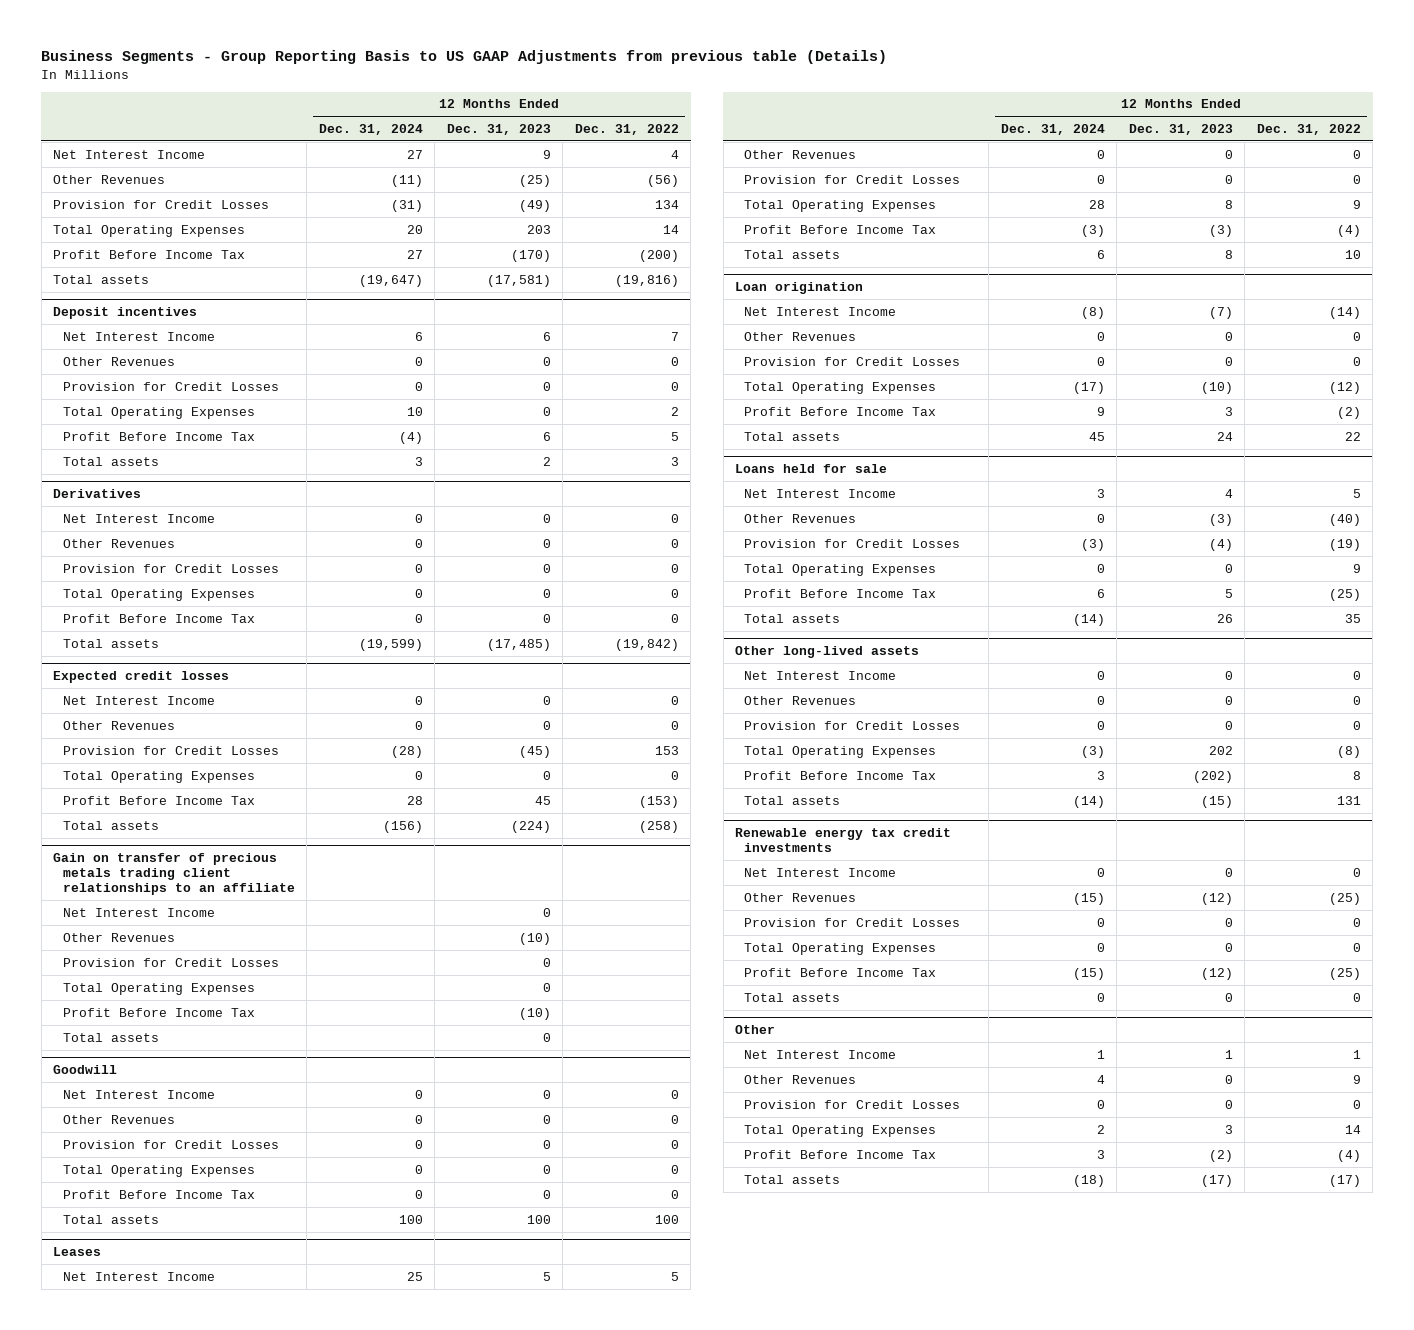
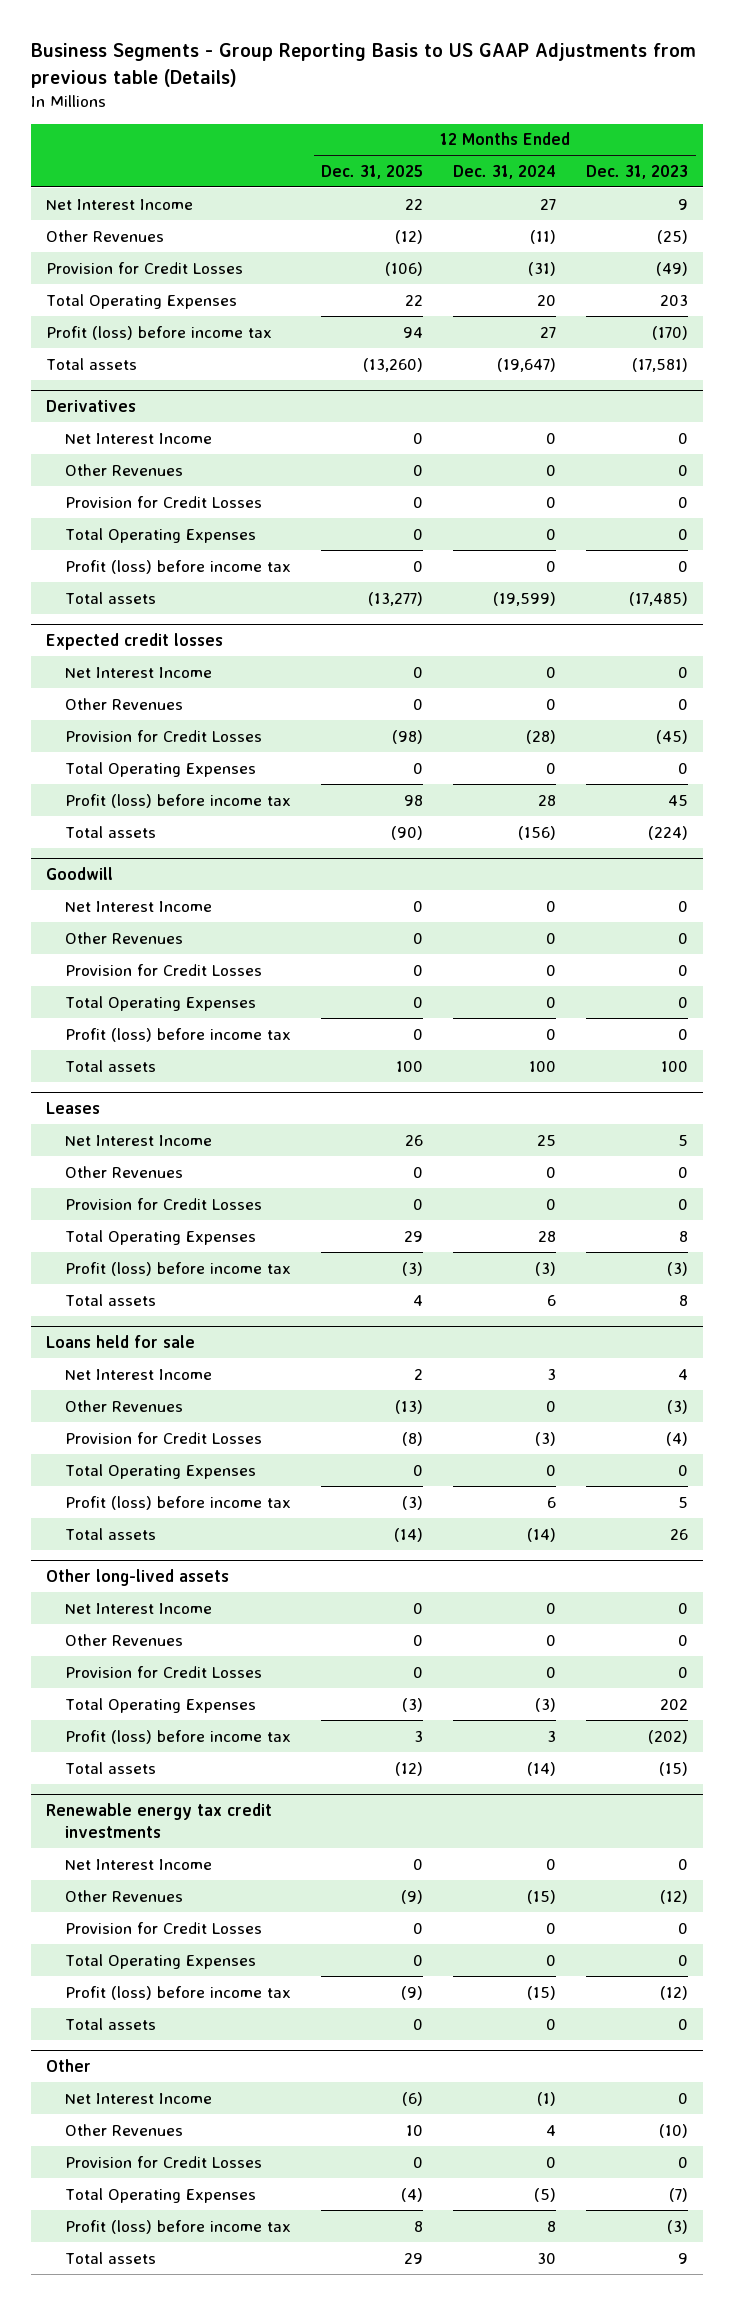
[574,123,679,135] Dec. 31, 2022 -> none
none -> [321,164,424,179] Dec. 31, 2025
[53,249,246,259] Profit Before Income Tax -> [45,325,272,340] Profit (loss) before income tax
[53,306,198,319] Deposit incentives -> none
[62,331,215,341] Net Interest Income -> none
[62,356,175,366] Other Revenues -> none
[62,381,279,391] Provision for Credit Losses -> none
[62,406,255,419] Total Operating Expenses -> none
[62,431,255,441] Profit Before Income Tax -> none
[62,456,159,466] Total assets -> none
[62,613,255,623] Profit Before Income Tax -> [65,559,292,574] Profit (loss) before income tax
[62,795,255,805] Profit Before Income Tax -> [65,793,292,808] Profit (loss) before income tax
[53,852,295,895] Gain on transfer of precious metals trading client relationships to an affiliate -> none
[62,907,215,917] Net Interest Income -> none
[62,932,175,942] Other Revenues -> none
[62,957,279,967] Provision for Credit Losses -> none
[62,982,255,995] Total Operating Expenses -> none
[62,1007,255,1017] Profit Before Income Tax -> none
[62,1032,159,1042] Total assets -> none
[62,1189,255,1199] Profit Before Income Tax -> [65,1027,292,1042] Profit (loss) before income tax
[744,224,937,234] Profit Before Income Tax -> [65,1261,292,1276] Profit (loss) before income tax
[735,281,864,294] Loan origination -> none
[744,306,897,316] Net Interest Income -> none
[744,331,857,341] Other Revenues -> none
[744,356,961,366] Provision for Credit Losses -> none
[744,381,937,394] Total Operating Expenses -> none
[744,406,937,416] Profit Before Income Tax -> none
[744,431,841,441] Total assets -> none
[744,588,937,598] Profit Before Income Tax -> [65,1495,292,1510] Profit (loss) before income tax
[744,770,937,780] Profit Before Income Tax -> [65,1729,292,1744] Profit (loss) before income tax
[744,967,937,977] Profit Before Income Tax -> [65,1985,292,2000] Profit (loss) before income tax
[1096,1049,1105,1059] 1 -> [537,2091,557,2106] (1)
[1224,1049,1233,1059] 1 -> [678,2092,689,2104] 0
[1224,1074,1233,1084] 0 -> [659,2123,689,2138] (10)
[1096,1124,1105,1134] 2 -> [534,2187,557,2202] (5)
[1224,1124,1233,1134] 3 -> [669,2187,689,2202] (7)
[744,1149,937,1159] Profit Before Income Tax -> [65,2219,292,2234] Profit (loss) before income tax
[1096,1149,1105,1159] 3 -> [547,2220,557,2232] 8
[1208,1149,1233,1162] (2) -> [667,2219,689,2234] (3)
[1072,1174,1105,1187] (18) -> [537,2252,557,2264] 30
[1200,1174,1233,1187] (17) -> [678,2252,689,2264] 9

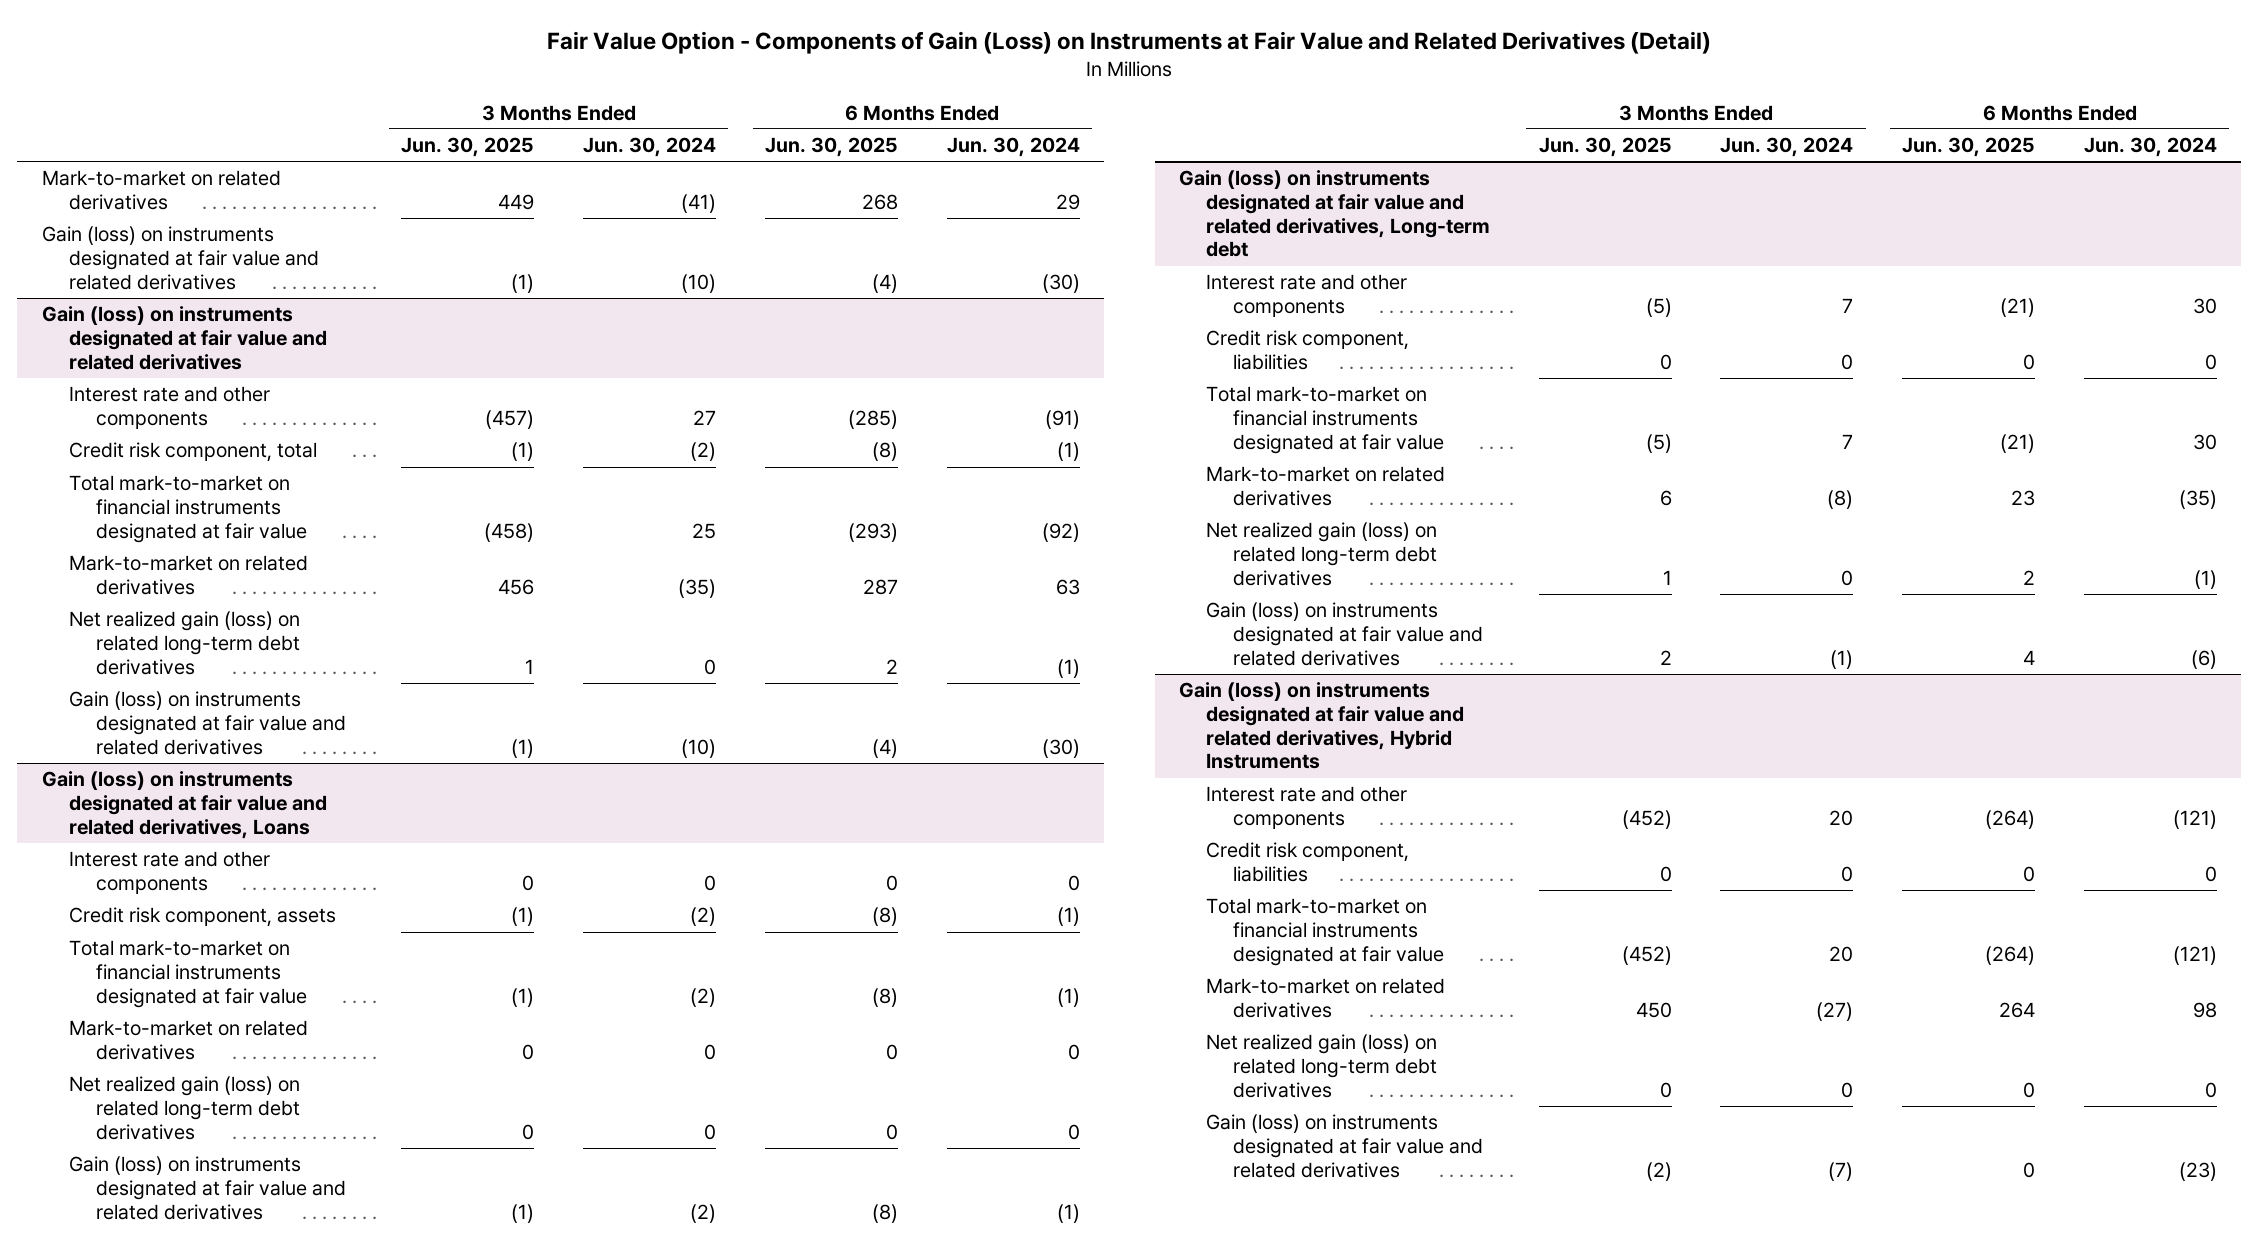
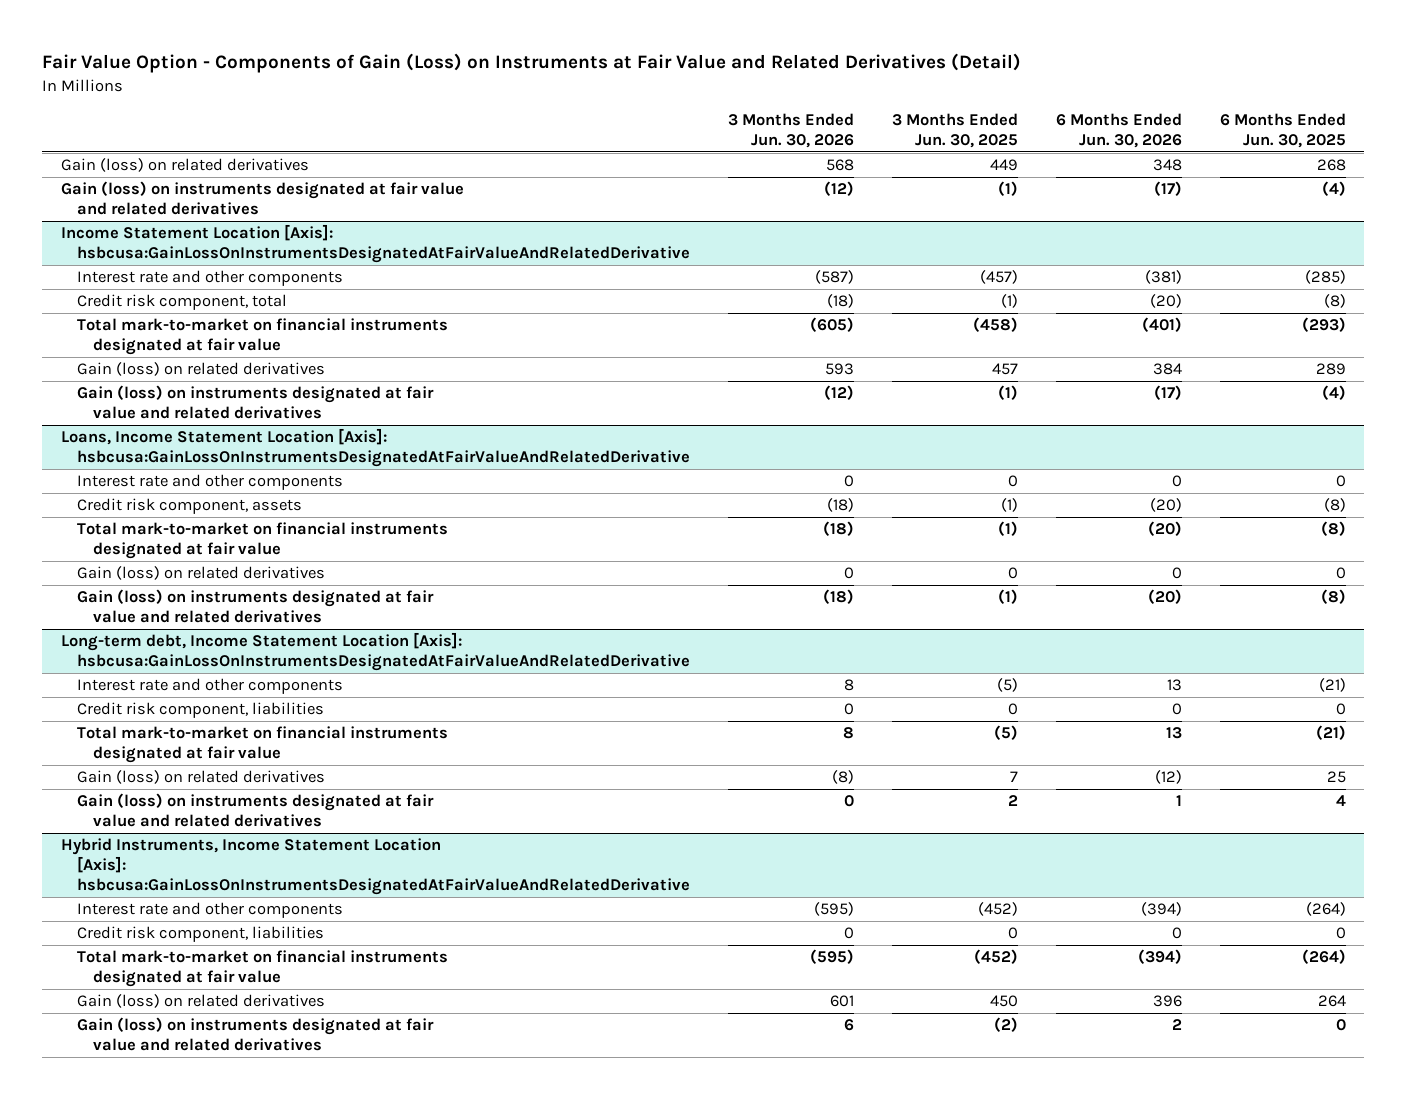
[583,137,717,158] Jun. 30, 2024 -> none
[946,137,1080,158] Jun. 30, 2024 -> none
none -> [727,112,854,148] 3 Months Ended Jun. 30, 2026
none -> [1055,112,1182,148] 6 Months Ended Jun. 30, 2026
[41,170,281,211] Mark-to-market on related derivatives -> [61,158,310,173] Gain (loss) on related derivatives
[41,306,327,370] Gain (loss) on instruments designated at fair value and related derivatives -> none
none -> [61,224,691,264] Income Statement Location [Axis]: hsbcusa:GainLossOnInstrumentsDesignatedAtFairValueAndRelatedDerivative
[68,611,300,675] Net realized gain (loss) on related long-term debt derivatives -> none
[68,555,308,596] Mark-to-market on related derivatives -> [77,362,326,377] Gain (loss) on related derivatives
[498,579,535,596] 456 -> [991,363,1018,376] 457
[862,579,898,596] 287 -> [1315,363,1346,376] 289
[41,771,327,839] Gain (loss) on instruments designated at fair value and related derivatives, Loans -> none
none -> [61,428,691,468] Loans, Income Statement Location [Axis]: hsbcusa:GainLossOnInstrumentsDesignatedAtFairValueAndRelatedDerivative
[68,1076,300,1140] Net realized gain (loss) on related long-term debt derivatives -> none
[68,1020,308,1061] Mark-to-market on related derivatives -> [77,566,326,581] Gain (loss) on related derivatives
[1178,170,1490,258] Gain (loss) on instruments designated at fair value and related derivatives, Long-term debt -> none
none -> [61,632,691,672] Long-term debt, Income Statement Location [Axis]: hsbcusa:GainLossOnInstrumentsDesignatedAtFairValueAndRelatedDerivative
[1205,522,1437,586] Net realized gain (loss) on related long-term debt derivatives -> none
[1205,466,1445,507] Mark-to-market on related derivatives -> [77,770,326,785] Gain (loss) on related derivatives
[1659,490,1672,507] 6 -> [1009,771,1018,783] 7
[2011,490,2036,507] 23 -> [1326,771,1346,784] 25
[1178,682,1464,770] Gain (loss) on instruments designated at fair value and related derivatives, Hybrid Instruments -> none
none -> [61,838,691,896] Hybrid Instruments, Income Statement Location [Axis]: hsbcusa:GainLossOnInstrumentsDesignatedAtFairValueAndRelatedDerivative
[1205,1034,1437,1098] Net realized gain (loss) on related long-term debt derivatives -> none
[1205,978,1445,1019] Mark-to-market on related derivatives -> [77,994,326,1009] Gain (loss) on related derivatives

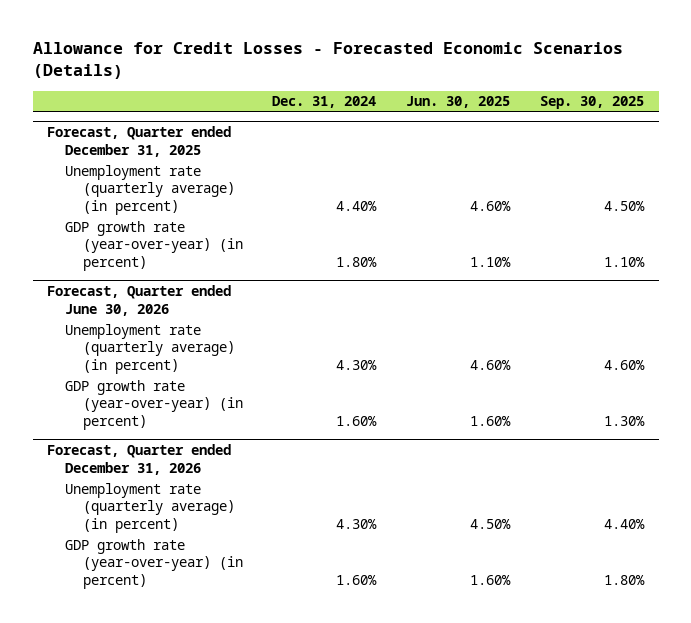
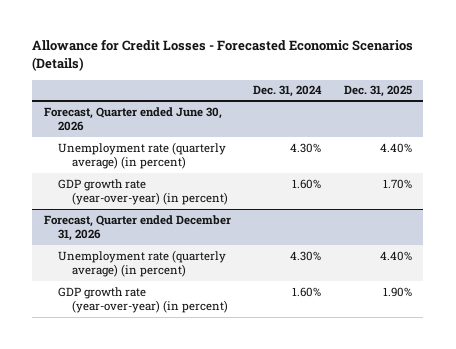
[406,96,511,109] Jun. 30, 2025 -> none
[539,96,644,110] Sep. 30, 2025 -> none
none -> [344,85,413,98] Dec. 31, 2025
[47,126,232,157] Forecast, Quarter ended December 31, 2025 -> none
[65,164,235,215] Unemployment rate (quarterly average) (in percent) -> none
[65,220,243,271] GDP growth rate (year-over-year) (in percent) -> none

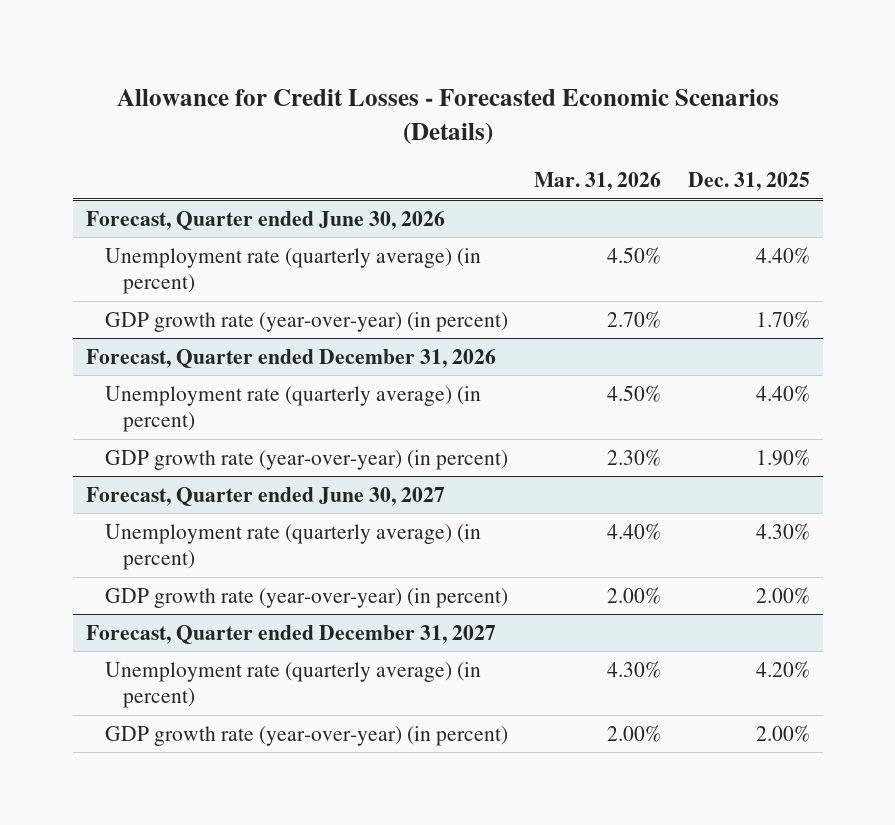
[253,85,323,98] Dec. 31, 2024 -> none
none -> [534,172,662,192] Mar. 31, 2026
none -> [85,486,445,506] Forecast, Quarter ended June 30, 2027
none -> [104,523,481,571] Unemployment rate (quarterly average) (in percent)
none -> [104,587,508,608] GDP growth rate (year-over-year) (in percent)
none -> [85,624,496,644] Forecast, Quarter ended December 31, 2027
none -> [104,661,481,709] Unemployment rate (quarterly average) (in percent)
none -> [104,725,508,746] GDP growth rate (year-over-year) (in percent)

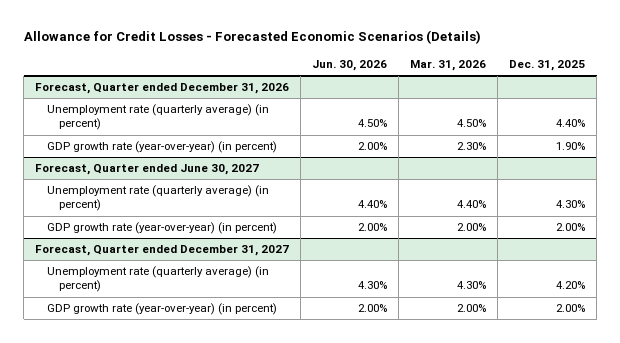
none -> [312,60,388,72] Jun. 30, 2026
[85,210,445,230] Forecast, Quarter ended June 30, 2026 -> none
[104,247,481,295] Unemployment rate (quarterly average) (in percent) -> none
[104,311,508,332] GDP growth rate (year-over-year) (in percent) -> none

